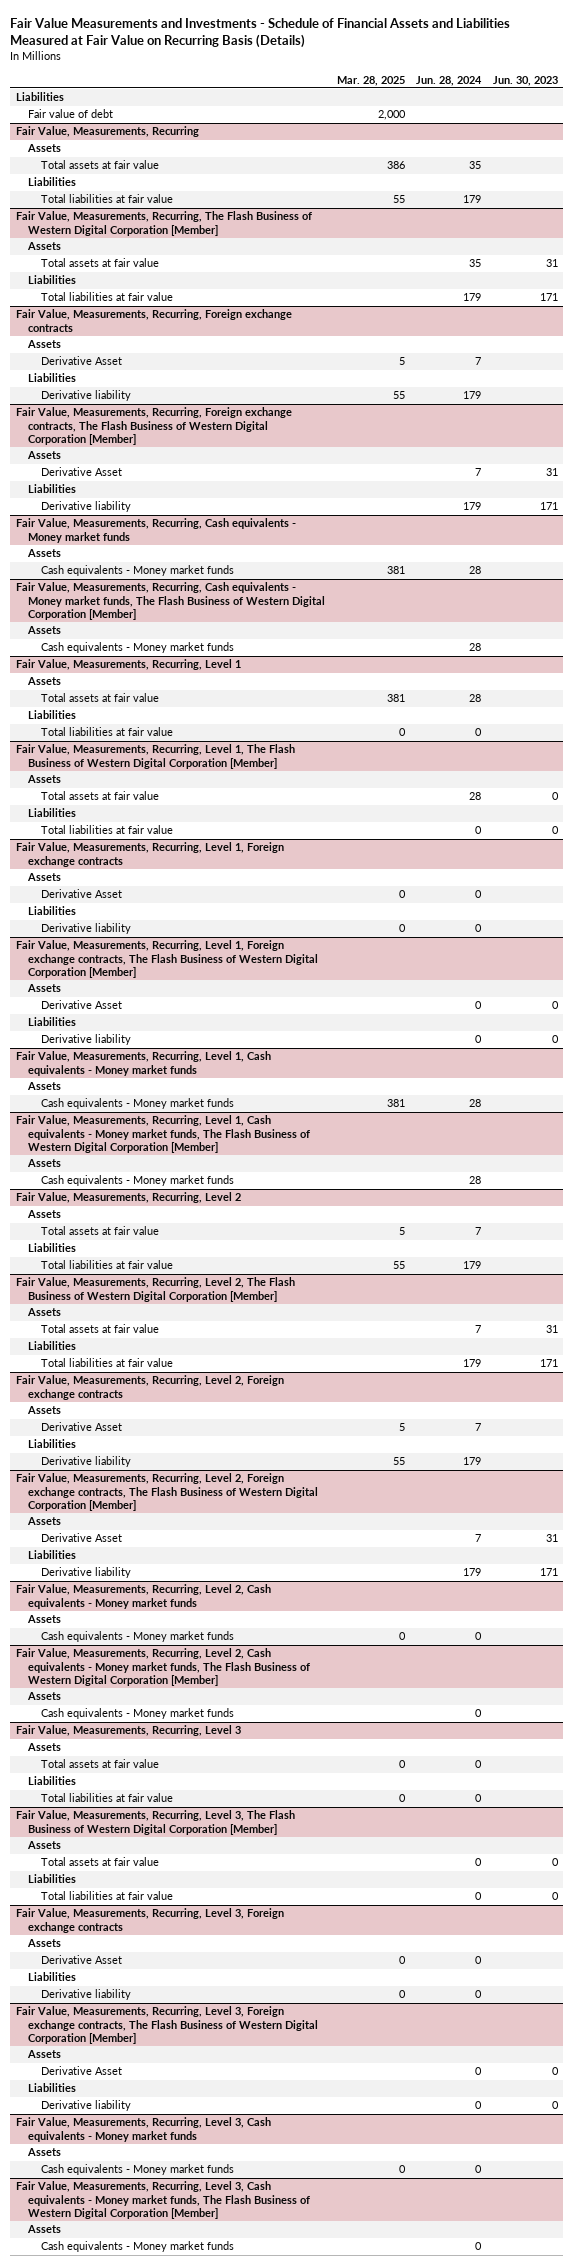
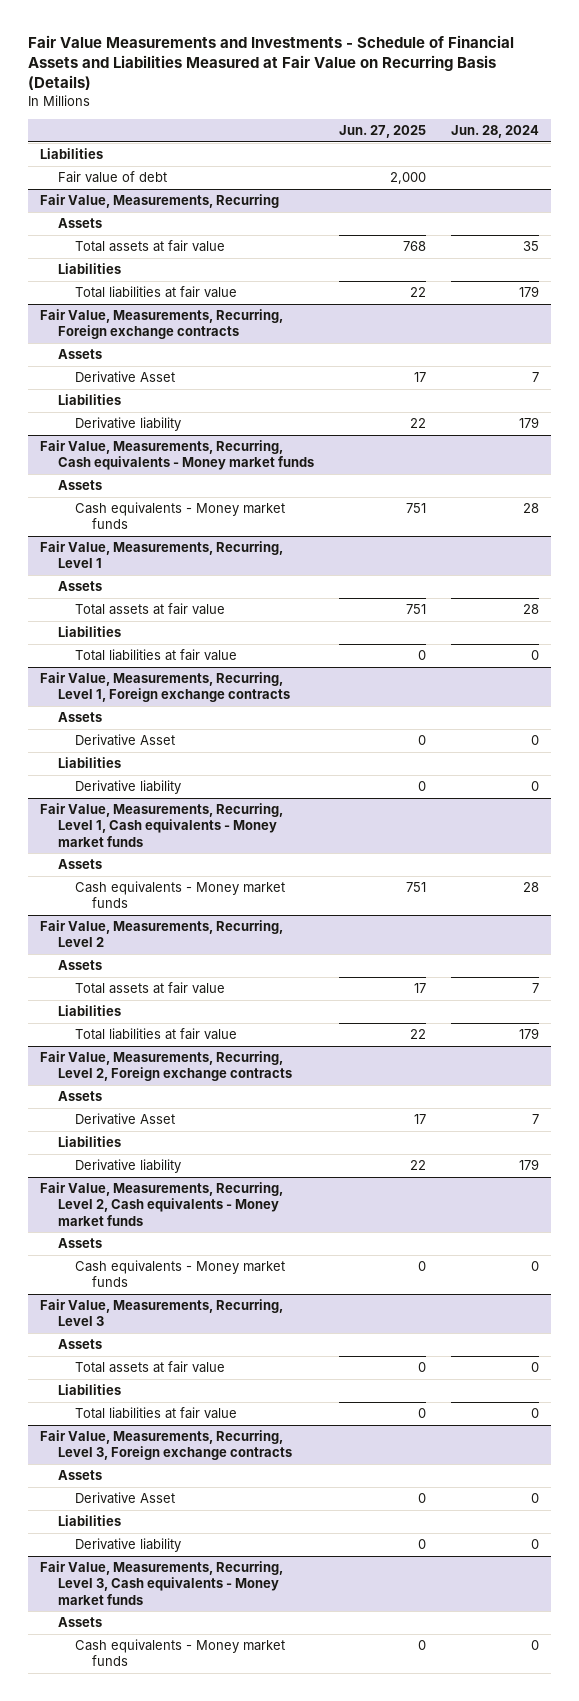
[336,75,405,86] Mar. 28, 2025 -> none
[492,75,558,86] Jun. 30, 2023 -> none
none -> [338,124,426,138] Jun. 27, 2025
[15,211,312,236] Fair Value, Measurements, Recurring, The Flash Business of Western Digital Corporation [Member] -> none
[27,242,62,251] Assets -> none
[40,258,159,268] Total assets at fair value -> none
[28,275,77,285] Liabilities -> none
[40,292,173,302] Total liabilities at fair value -> none
[15,407,292,445] Fair Value, Measurements, Recurring, Foreign exchange contracts, The Flash Business of Western Digital Corporation [Member] -> none
[27,451,62,460] Assets -> none
[40,467,122,477] Derivative Asset -> none
[28,484,77,494] Liabilities -> none
[40,501,131,513] Derivative liability -> none
[15,582,326,620] Fair Value, Measurements, Recurring, Cash equivalents - Money market funds, The Flash Business of Western Digital Corporation [Member] -> none
[27,626,62,635] Assets -> none
[40,642,234,654] Cash equivalents - Money market funds -> none
[15,744,295,769] Fair Value, Measurements, Recurring, Level 1, The Flash Business of Western Digital Corporation [Member] -> none
[27,775,62,784] Assets -> none
[40,791,159,801] Total assets at fair value -> none
[28,808,77,818] Liabilities -> none
[40,825,173,835] Total liabilities at fair value -> none
[15,940,319,978] Fair Value, Measurements, Recurring, Level 1, Foreign exchange contracts, The Flash Business of Western Digital Corporation [Member] -> none
[27,984,62,993] Assets -> none
[40,1000,122,1010] Derivative Asset -> none
[28,1017,77,1027] Liabilities -> none
[40,1034,131,1046] Derivative liability -> none
[15,1115,311,1153] Fair Value, Measurements, Recurring, Level 1, Cash equivalents - Money market funds, The Flash Business of Western Digital Corporation [Member] -> none
[27,1159,62,1168] Assets -> none
[40,1175,234,1187] Cash equivalents - Money market funds -> none
[15,1277,295,1302] Fair Value, Measurements, Recurring, Level 2, The Flash Business of Western Digital Corporation [Member] -> none
[27,1308,62,1317] Assets -> none
[40,1324,159,1334] Total assets at fair value -> none
[28,1341,77,1351] Liabilities -> none
[40,1358,173,1368] Total liabilities at fair value -> none
[15,1473,319,1511] Fair Value, Measurements, Recurring, Level 2, Foreign exchange contracts, The Flash Business of Western Digital Corporation [Member] -> none
[27,1517,62,1526] Assets -> none
[40,1533,122,1543] Derivative Asset -> none
[28,1550,77,1560] Liabilities -> none
[40,1567,131,1579] Derivative liability -> none
[15,1648,311,1686] Fair Value, Measurements, Recurring, Level 2, Cash equivalents - Money market funds, The Flash Business of Western Digital Corporation [Member] -> none
[27,1692,62,1701] Assets -> none
[40,1708,234,1720] Cash equivalents - Money market funds -> none
[15,1810,295,1835] Fair Value, Measurements, Recurring, Level 3, The Flash Business of Western Digital Corporation [Member] -> none
[27,1841,62,1850] Assets -> none
[40,1857,159,1867] Total assets at fair value -> none
[28,1874,77,1884] Liabilities -> none
[40,1891,173,1901] Total liabilities at fair value -> none
[15,2006,319,2044] Fair Value, Measurements, Recurring, Level 3, Foreign exchange contracts, The Flash Business of Western Digital Corporation [Member] -> none
[27,2050,62,2059] Assets -> none
[40,2066,122,2076] Derivative Asset -> none
[28,2083,77,2093] Liabilities -> none
[40,2100,131,2112] Derivative liability -> none
[15,2181,311,2219] Fair Value, Measurements, Recurring, Level 3, Cash equivalents - Money market funds, The Flash Business of Western Digital Corporation [Member] -> none
[27,2225,62,2234] Assets -> none
[40,2241,234,2253] Cash equivalents - Money market funds -> none

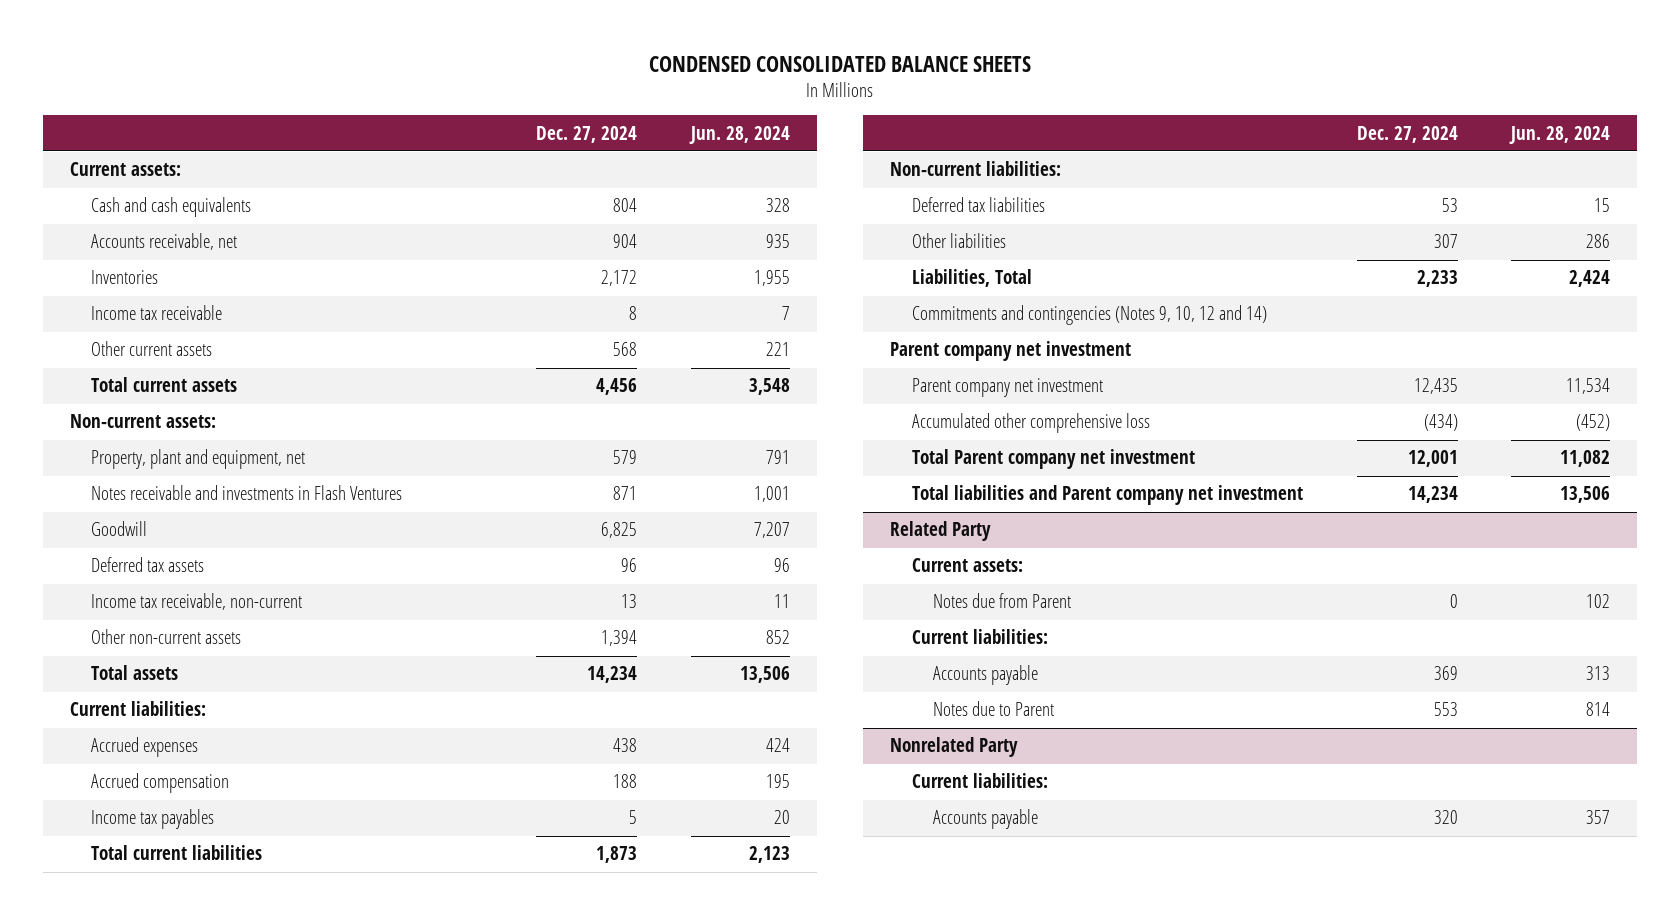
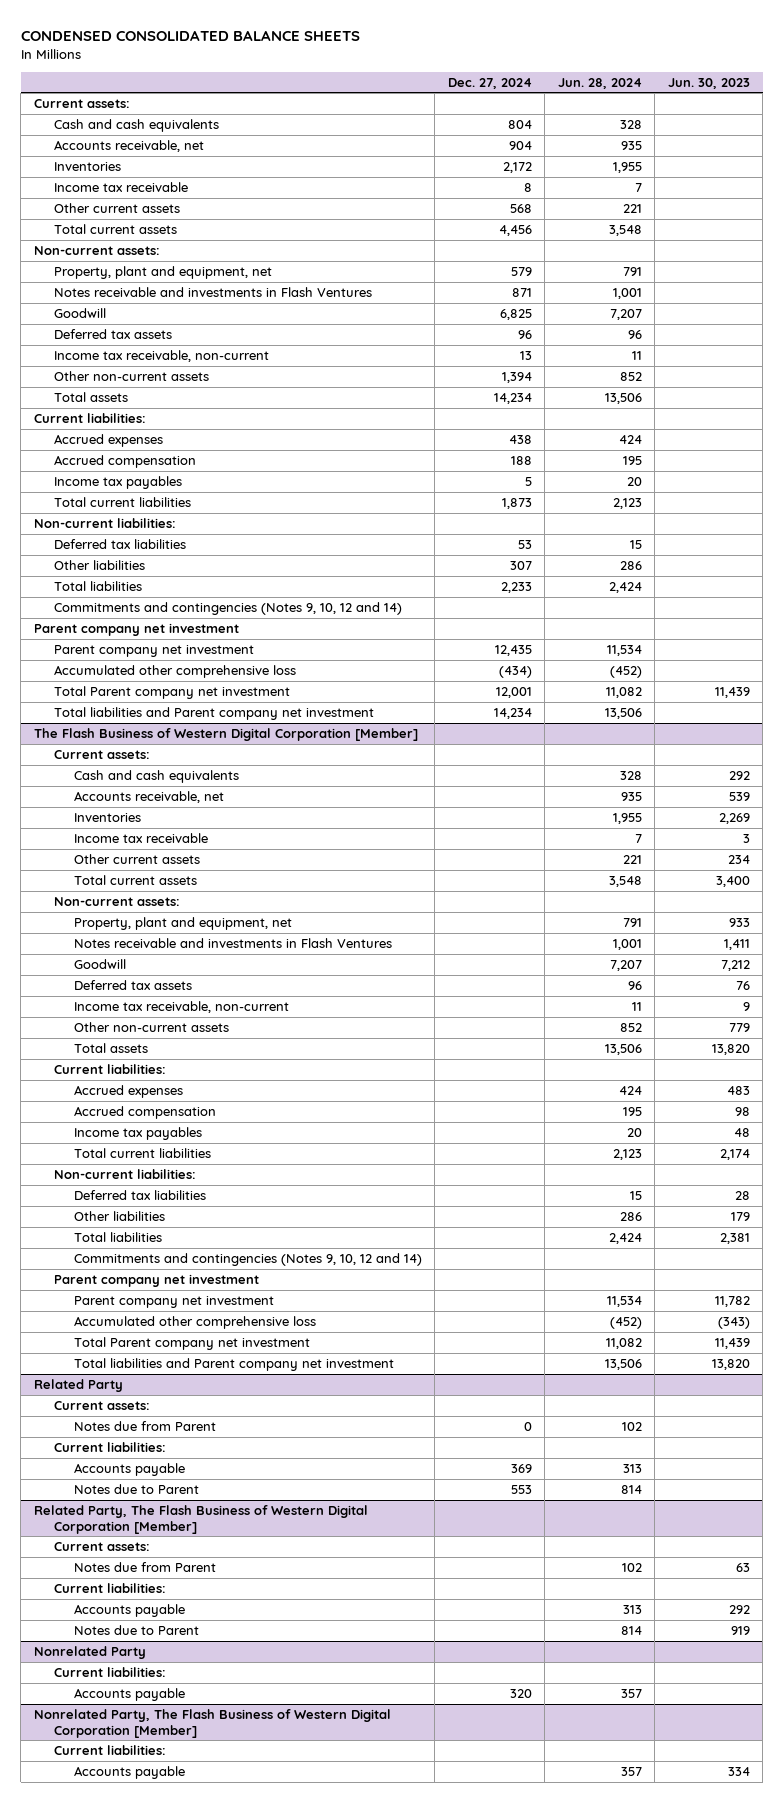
none -> [667,77,750,89] Jun. 30, 2023
[911,269,1032,288] Liabilities, Total -> [53,580,142,591] Total liabilities
none -> [33,727,418,741] The Flash Business of Western Digital Corporation [Member]
none -> [53,749,150,759] Current assets:
none -> [73,769,239,783] Cash and cash equivalents
none -> [73,790,224,803] Accounts receivable, net
none -> [73,812,141,822] Inventories
none -> [73,832,208,843] Income tax receivable
none -> [73,853,200,864] Other current assets
none -> [73,874,197,885] Total current assets
none -> [53,896,180,906] Non-current assets:
none -> [73,916,292,930] Property, plant and equipment, net
none -> [73,937,392,948] Notes receivable and investments in Flash Ventures
none -> [73,958,126,969] Goodwill
none -> [73,979,192,990] Deferred tax assets
none -> [73,1000,289,1013] Income tax receivable, non-current
none -> [73,1021,229,1032] Other non-current assets
none -> [73,1042,148,1053] Total assets
none -> [53,1063,166,1074] Current liabilities:
none -> [73,1084,183,1098] Accrued expenses
none -> [73,1105,216,1119] Accrued compensation
none -> [73,1126,202,1140] Income tax payables
none -> [73,1147,211,1158] Total current liabilities
none -> [53,1168,196,1179] Non-current liabilities:
none -> [73,1189,206,1200] Deferred tax liabilities
none -> [73,1210,165,1221] Other liabilities
none -> [73,1231,162,1242] Total liabilities
none -> [73,1252,422,1266] Commitments and contingencies (Notes 9, 10, 12 and 14)
none -> [53,1273,259,1287] Parent company net investment
none -> [73,1295,274,1308] Parent company net investment
none -> [73,1315,316,1329] Accumulated other comprehensive loss
none -> [73,1336,310,1350] Total Parent company net investment
none -> [73,1357,394,1371] Total liabilities and Parent company net investment
none -> [33,1504,368,1534] Related Party, The Flash Business of Western Digital Corporation [Member]
none -> [53,1541,150,1551] Current assets:
none -> [73,1561,216,1572] Notes due from Parent
none -> [53,1582,166,1593] Current liabilities:
none -> [73,1603,185,1617] Accounts payable
none -> [73,1624,199,1635] Notes due to Parent
none -> [33,1708,391,1738] Nonrelated Party, The Flash Business of Western Digital Corporation [Member]
none -> [53,1744,166,1755] Current liabilities:
none -> [73,1765,185,1779] Accounts payable

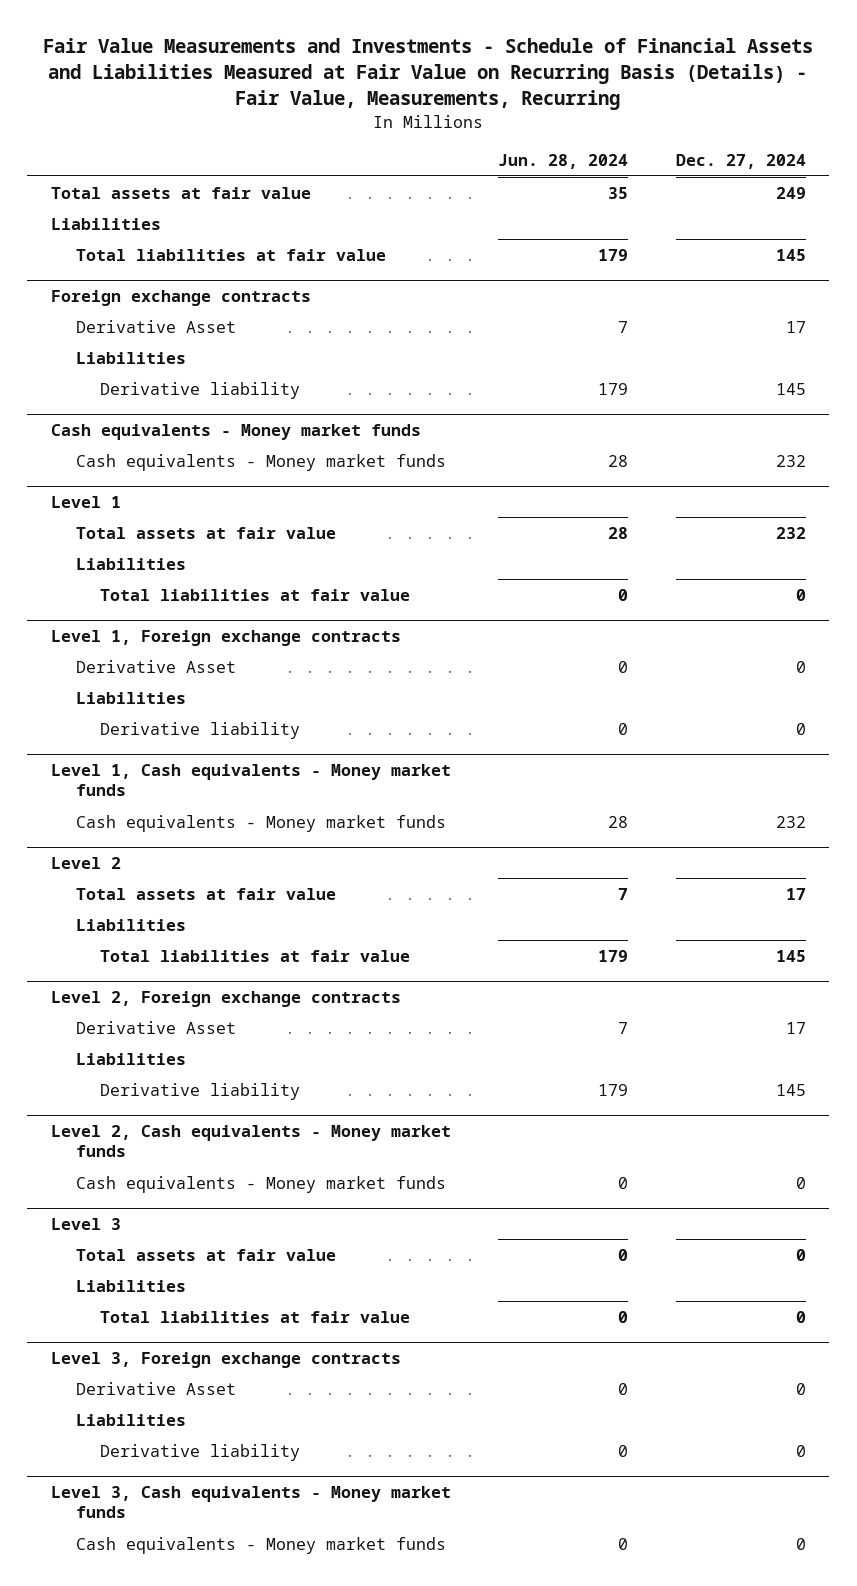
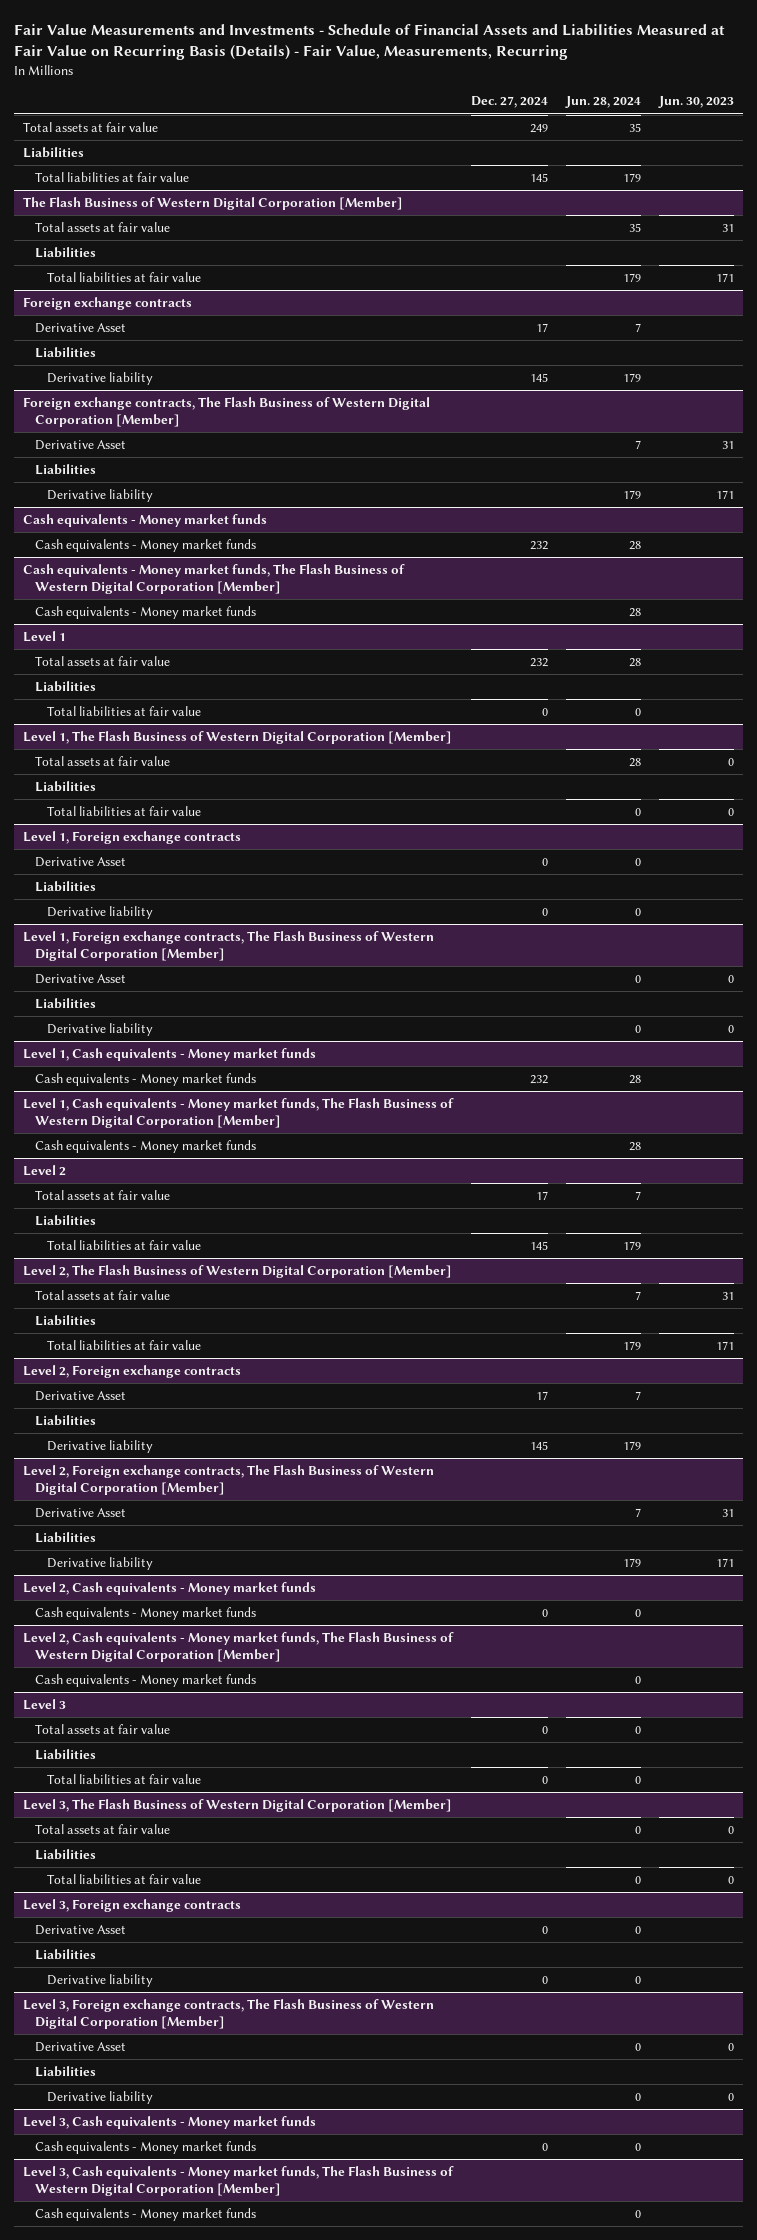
none -> [658,96,735,109] Jun. 30, 2023
none -> [22,197,403,211] The Flash Business of Western Digital Corporation [Member]
none -> [34,222,170,233] Total assets at fair value
none -> [34,247,96,259] Liabilities
none -> [47,272,202,283] Total liabilities at fair value
none -> [22,397,430,428] Foreign exchange contracts, The Flash Business of Western Digital Corporation [Member]
none -> [34,440,126,451] Derivative Asset
none -> [34,464,96,476] Liabilities
none -> [47,489,154,503] Derivative liability
none -> [22,564,405,595] Cash equivalents - Money market funds, The Flash Business of Western Digital Corporation [Member]
none -> [34,606,256,620] Cash equivalents - Money market funds
none -> [22,731,452,745] Level 1, The Flash Business of Western Digital Corporation [Member]
none -> [34,756,170,767] Total assets at fair value
none -> [34,781,96,793] Liabilities
none -> [47,806,202,817] Total liabilities at fair value
none -> [22,931,434,962] Level 1, Foreign exchange contracts, The Flash Business of Western Digital Corporation [Member]
none -> [34,974,126,985] Derivative Asset
none -> [34,998,96,1010] Liabilities
none -> [47,1023,154,1037] Derivative liability
none -> [22,1098,454,1129] Level 1, Cash equivalents - Money market funds, The Flash Business of Western Digital Corporation [Member]
none -> [34,1140,256,1154] Cash equivalents - Money market funds
none -> [22,1265,452,1279] Level 2, The Flash Business of Western Digital Corporation [Member]
none -> [34,1290,170,1301] Total assets at fair value
none -> [34,1315,96,1327] Liabilities
none -> [47,1340,202,1351] Total liabilities at fair value
none -> [22,1465,434,1496] Level 2, Foreign exchange contracts, The Flash Business of Western Digital Corporation [Member]
none -> [34,1508,126,1519] Derivative Asset
none -> [34,1532,96,1544] Liabilities
none -> [47,1557,154,1571] Derivative liability
none -> [22,1632,454,1663] Level 2, Cash equivalents - Money market funds, The Flash Business of Western Digital Corporation [Member]
none -> [34,1674,256,1688] Cash equivalents - Money market funds
none -> [22,1799,452,1813] Level 3, The Flash Business of Western Digital Corporation [Member]
none -> [34,1824,170,1835] Total assets at fair value
none -> [34,1849,96,1861] Liabilities
none -> [47,1874,202,1885] Total liabilities at fair value
none -> [22,1999,434,2030] Level 3, Foreign exchange contracts, The Flash Business of Western Digital Corporation [Member]
none -> [34,2042,126,2053] Derivative Asset
none -> [34,2066,96,2078] Liabilities
none -> [47,2091,154,2105] Derivative liability
none -> [22,2166,454,2197] Level 3, Cash equivalents - Money market funds, The Flash Business of Western Digital Corporation [Member]
none -> [34,2208,256,2222] Cash equivalents - Money market funds

